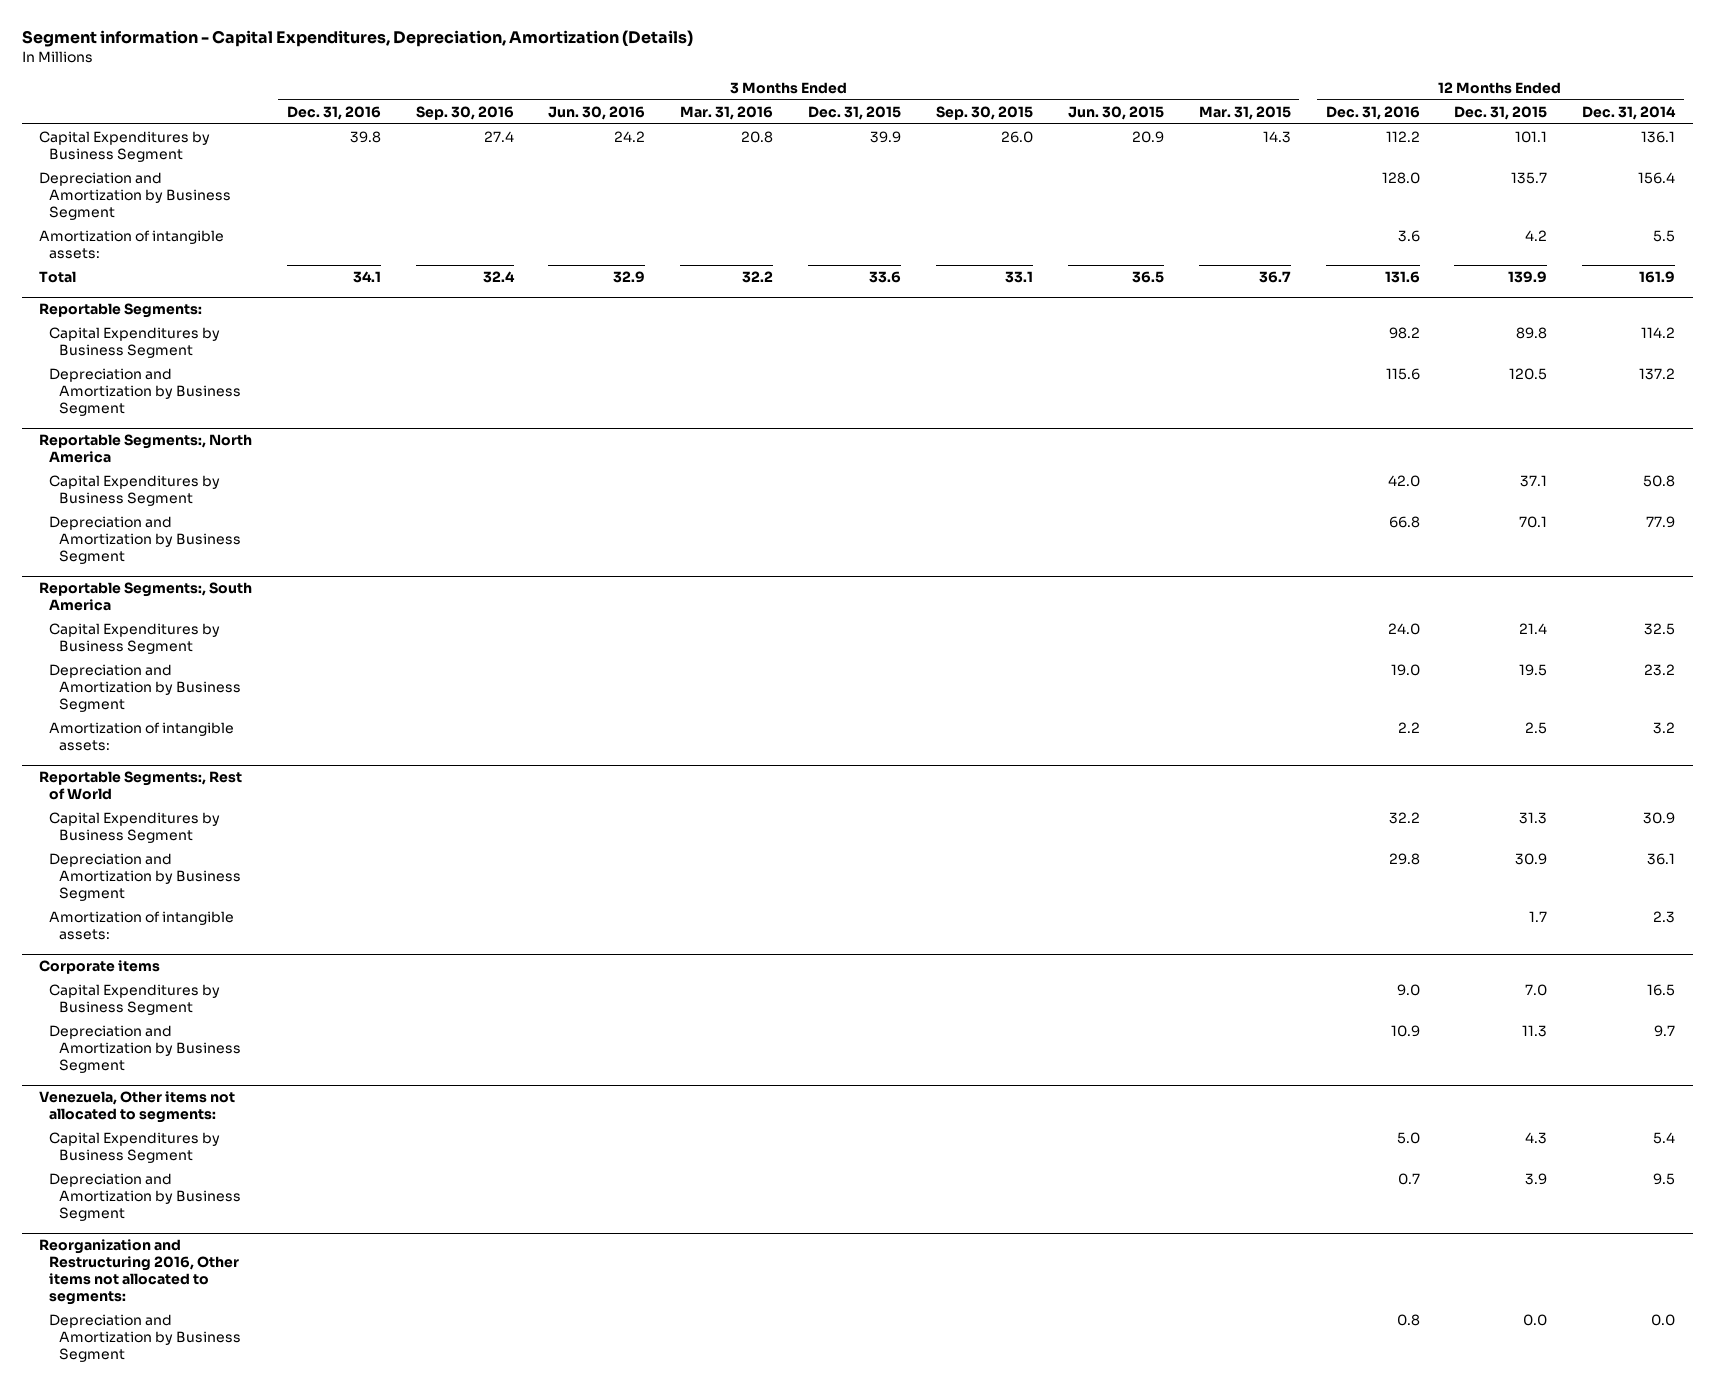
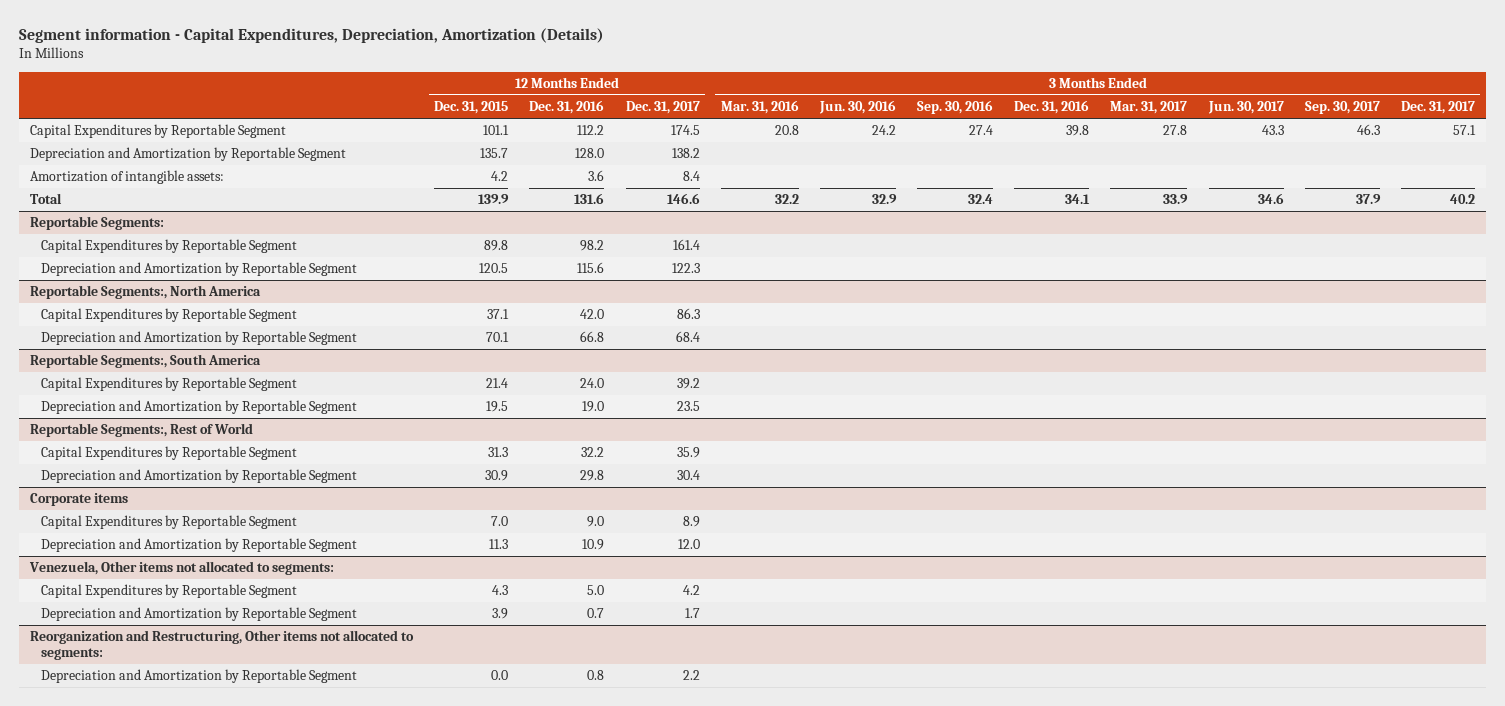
[808,105,902,120] Dec. 31, 2015 -> none
[936,105,1034,120] Sep. 30, 2015 -> none
[1067,105,1164,120] Jun. 30, 2015 -> none
[1198,105,1291,120] Mar. 31, 2015 -> none
[1582,105,1677,120] Dec. 31, 2014 -> none
none -> [625,101,700,115] Dec. 31, 2017
none -> [1110,101,1188,115] Mar. 31, 2017
none -> [1207,101,1284,115] Jun. 30, 2017
none -> [1304,101,1380,115] Sep. 30, 2017
none -> [1400,101,1475,115] Dec. 31, 2017
[38,131,210,162] Capital Expenditures by Business Segment -> [29,124,286,139] Capital Expenditures by Reportable Segment
[38,172,232,220] Depreciation and Amortization by Business Segment -> [29,147,346,162] Depreciation and Amortization by Reportable Segment
[49,327,221,358] Capital Expenditures by Business Segment -> [41,239,298,254] Capital Expenditures by Reportable Segment
[49,368,242,416] Depreciation and Amortization by Business Segment -> [41,262,358,277] Depreciation and Amortization by Reportable Segment
[49,475,221,506] Capital Expenditures by Business Segment -> [41,308,298,323] Capital Expenditures by Reportable Segment
[49,516,242,564] Depreciation and Amortization by Business Segment -> [41,331,358,346] Depreciation and Amortization by Reportable Segment
[49,722,235,751] Amortization of intangible assets: -> none
[49,623,221,654] Capital Expenditures by Business Segment -> [41,377,298,392] Capital Expenditures by Reportable Segment
[49,664,242,712] Depreciation and Amortization by Business Segment -> [41,400,358,415] Depreciation and Amortization by Reportable Segment
[49,911,235,940] Amortization of intangible assets: -> none
[49,812,221,843] Capital Expenditures by Business Segment -> [41,446,298,461] Capital Expenditures by Reportable Segment
[49,853,242,901] Depreciation and Amortization by Business Segment -> [41,469,358,484] Depreciation and Amortization by Reportable Segment
[49,984,221,1015] Capital Expenditures by Business Segment -> [41,515,298,530] Capital Expenditures by Reportable Segment
[49,1025,242,1073] Depreciation and Amortization by Business Segment -> [41,538,358,553] Depreciation and Amortization by Reportable Segment
[49,1132,221,1163] Capital Expenditures by Business Segment -> [41,584,298,599] Capital Expenditures by Reportable Segment
[49,1173,242,1221] Depreciation and Amortization by Business Segment -> [41,607,358,622] Depreciation and Amortization by Reportable Segment
[38,1239,240,1306] Reorganization and Restructuring 2016, Other items not allocated to segments: -> [29,630,414,660] Reorganization and Restructuring, Other items not allocated to segments:
[49,1314,242,1362] Depreciation and Amortization by Business Segment -> [41,669,358,684] Depreciation and Amortization by Reportable Segment

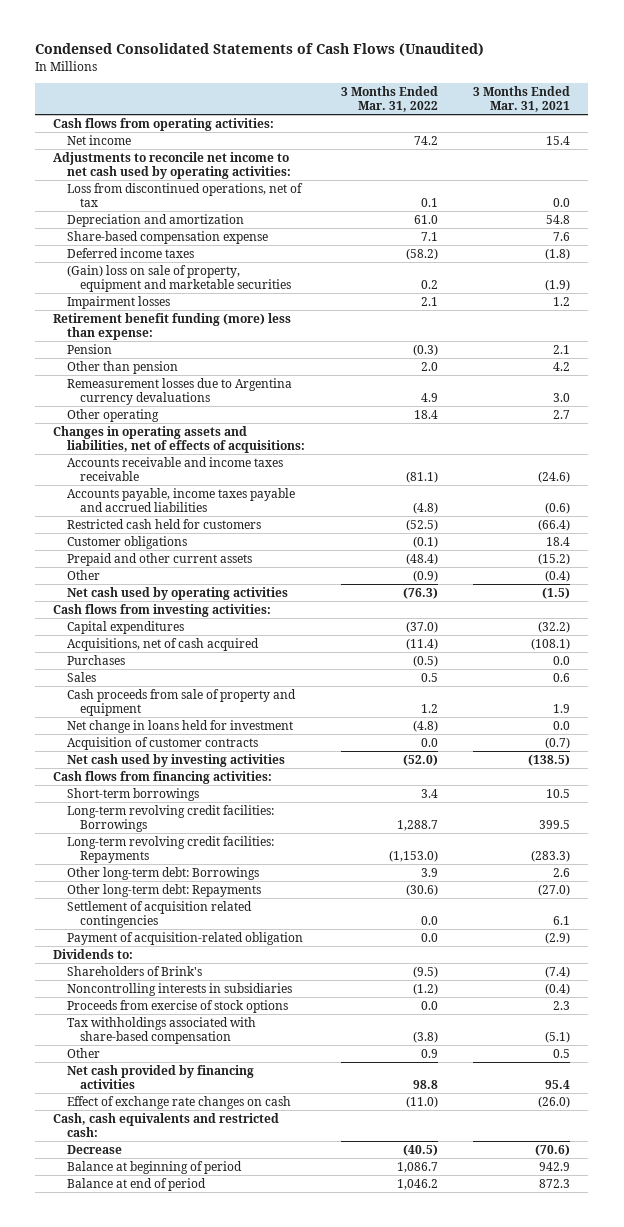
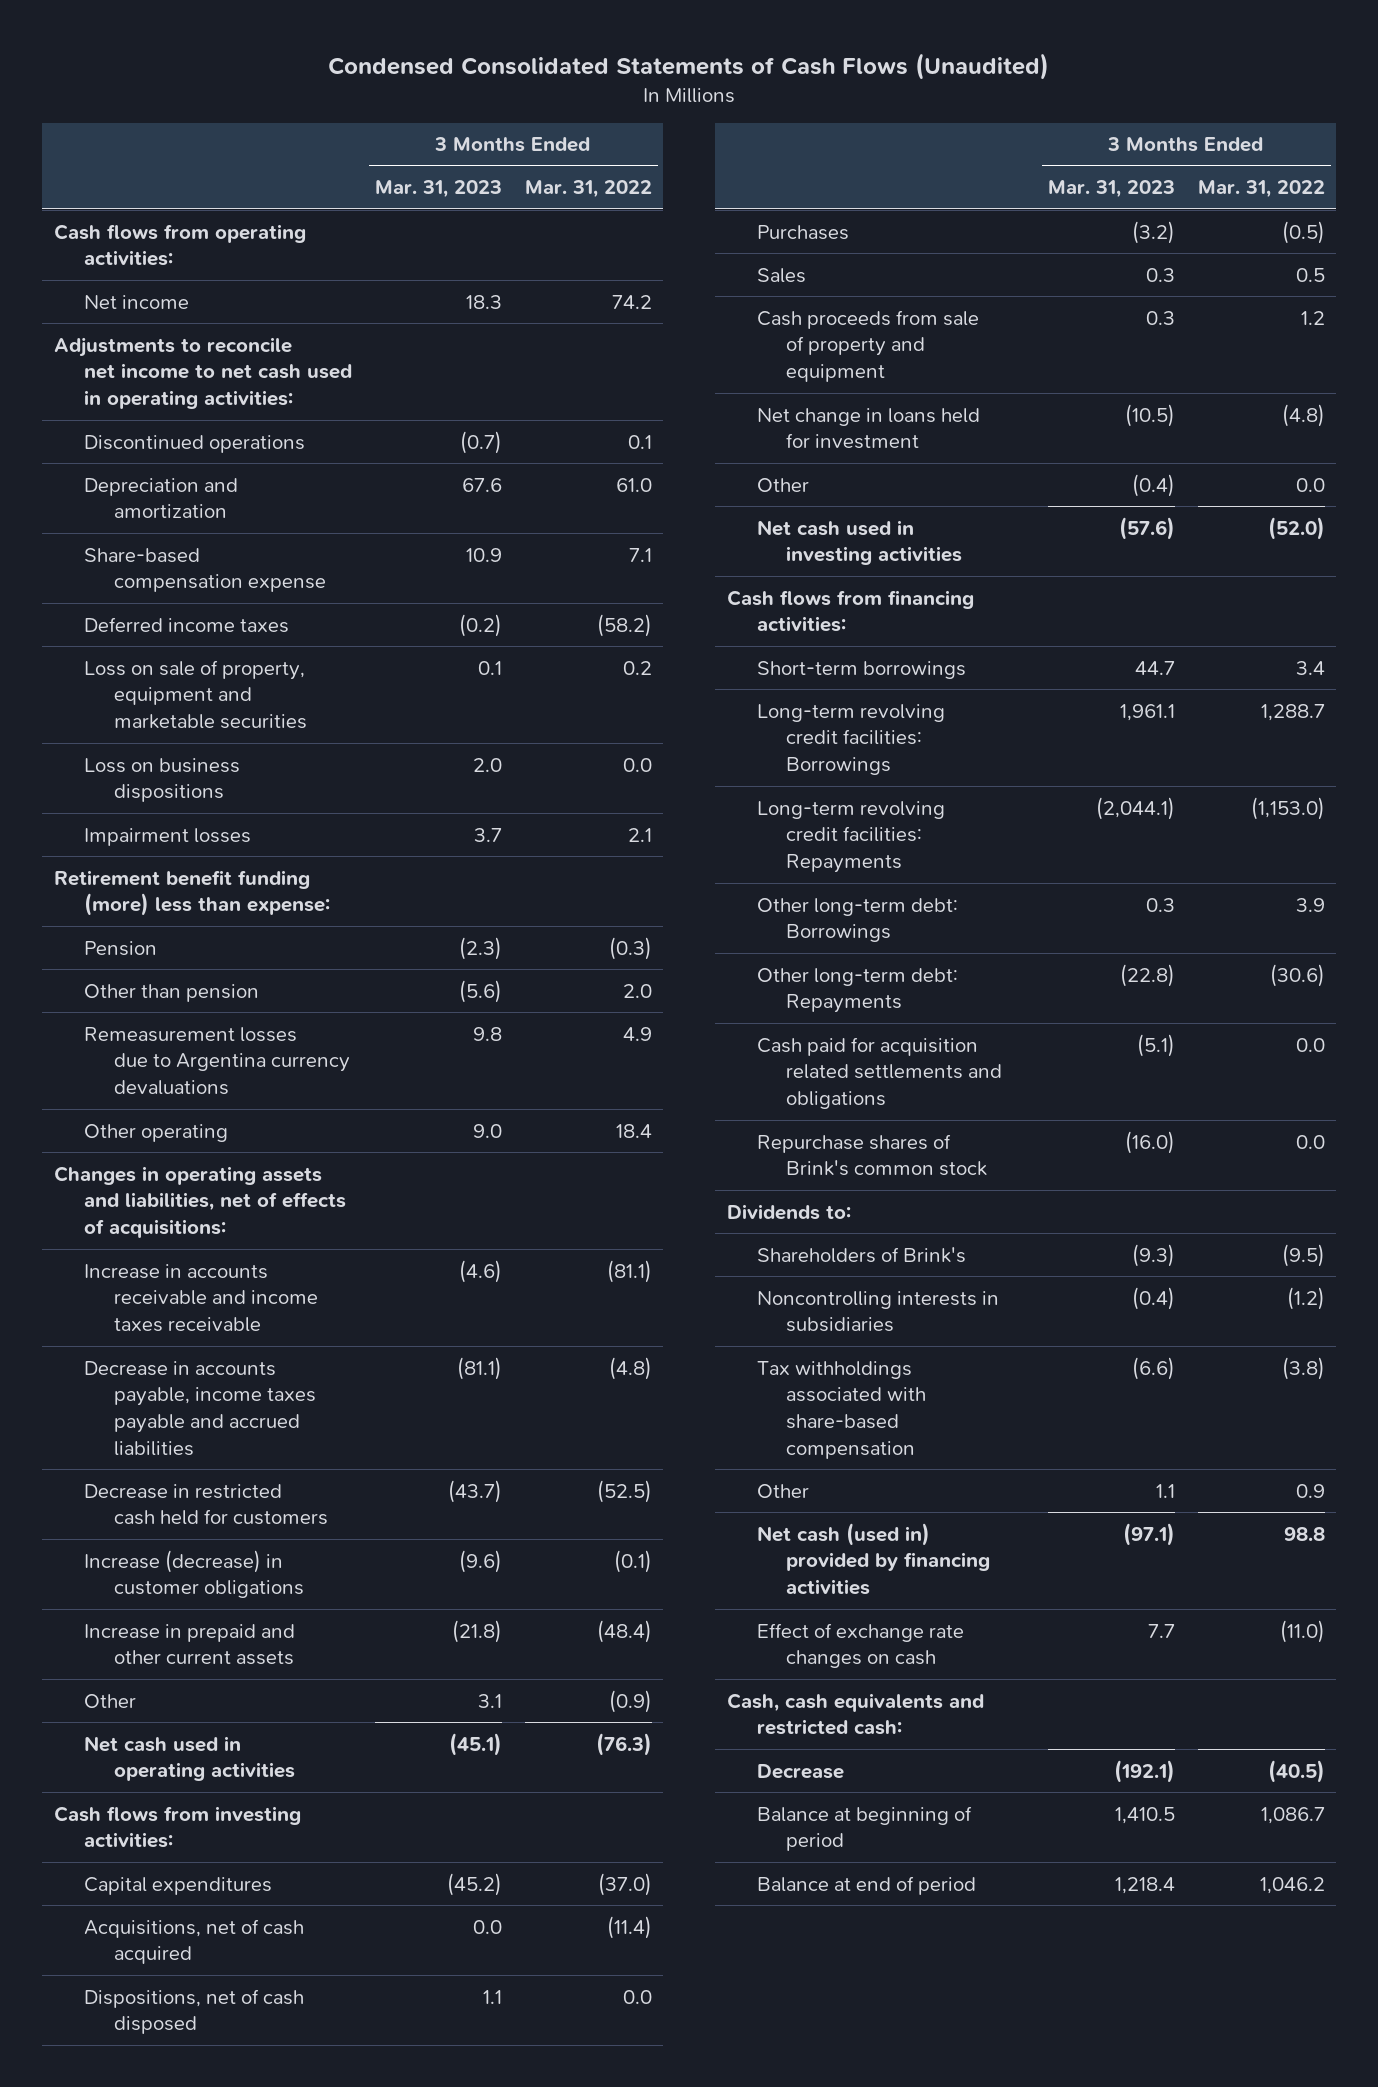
[473,85,571,113] 3 Months Ended Mar. 31, 2021 -> none
none -> [374,180,502,199] Mar. 31, 2023
[53,152,291,180] Adjustments to reconcile net income to net cash used by operating activities: -> [53,336,352,410] Adjustments to reconcile net income to net cash used in operating activities:
[66,183,303,208] Loss from discontinued operations, net of tax -> [83,434,305,453] Discontinued operations
[66,265,291,293] (Gain) loss on sale of property, equipment and marketable securities -> [83,659,307,730] Loss on sale of property, equipment and marketable securities
none -> [83,757,240,803] Loss on business dispositions
[66,457,283,482] Accounts receivable and income taxes receivable -> [83,1263,318,1333] Increase in accounts receivable and income taxes receivable
[66,488,295,513] Accounts payable, income taxes payable and accrued liabilities -> [83,1360,316,1456] Decrease in accounts payable, income taxes payable and accrued liabilities
[66,519,261,530] Restricted cash held for customers -> [83,1483,328,1526] Decrease in restricted cash held for customers
[66,536,187,550] Customer obligations -> [83,1549,304,1599] Increase (decrease) in customer obligations
[66,553,252,567] Prepaid and other current assets -> [83,1623,295,1666] Increase in prepaid and other current assets
[66,587,288,601] Net cash used by operating activities -> [83,1735,295,1782] Net cash used in operating activities
none -> [83,1988,304,2035] Dispositions, net of cash disposed
[66,737,258,751] Acquisition of customer contracts -> none
none -> [756,477,809,492] Other
[66,754,285,768] Net cash used by investing activities -> [756,519,963,566] Net cash used in investing activities
[66,901,252,929] Settlement of acquisition related contingencies -> none
[66,932,303,946] Payment of acquisition-related obligation -> [756,1036,1003,1110] Cash paid for acquisition related settlements and obligations
none -> [756,1133,988,1177] Repurchase shares of Brink's common stock
[66,1000,288,1014] Proceeds from exercise of stock options -> none
[66,1065,254,1090] Net cash provided by financing activities -> [756,1522,991,1596] Net cash (used in) provided by financing activities

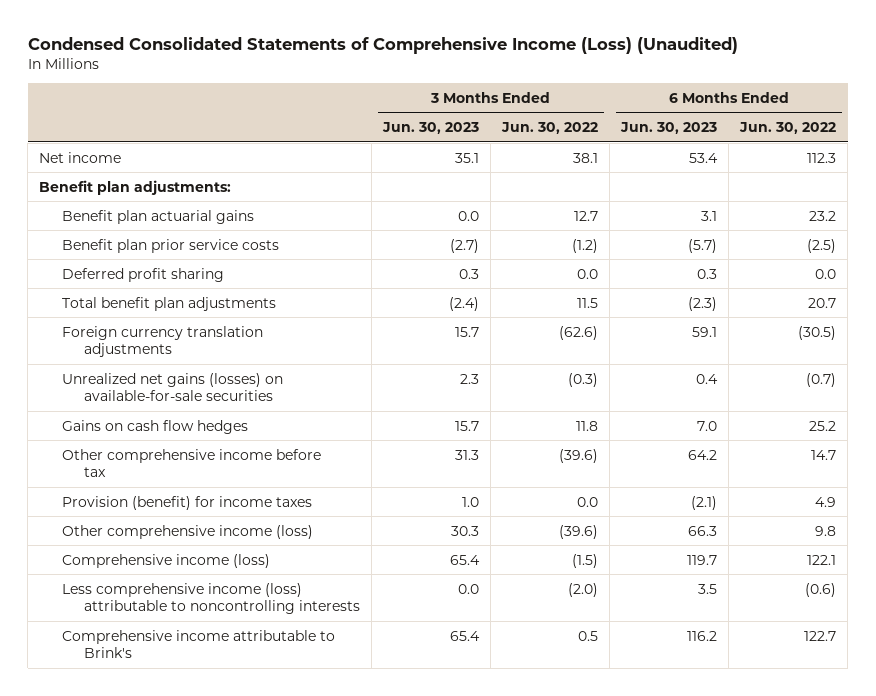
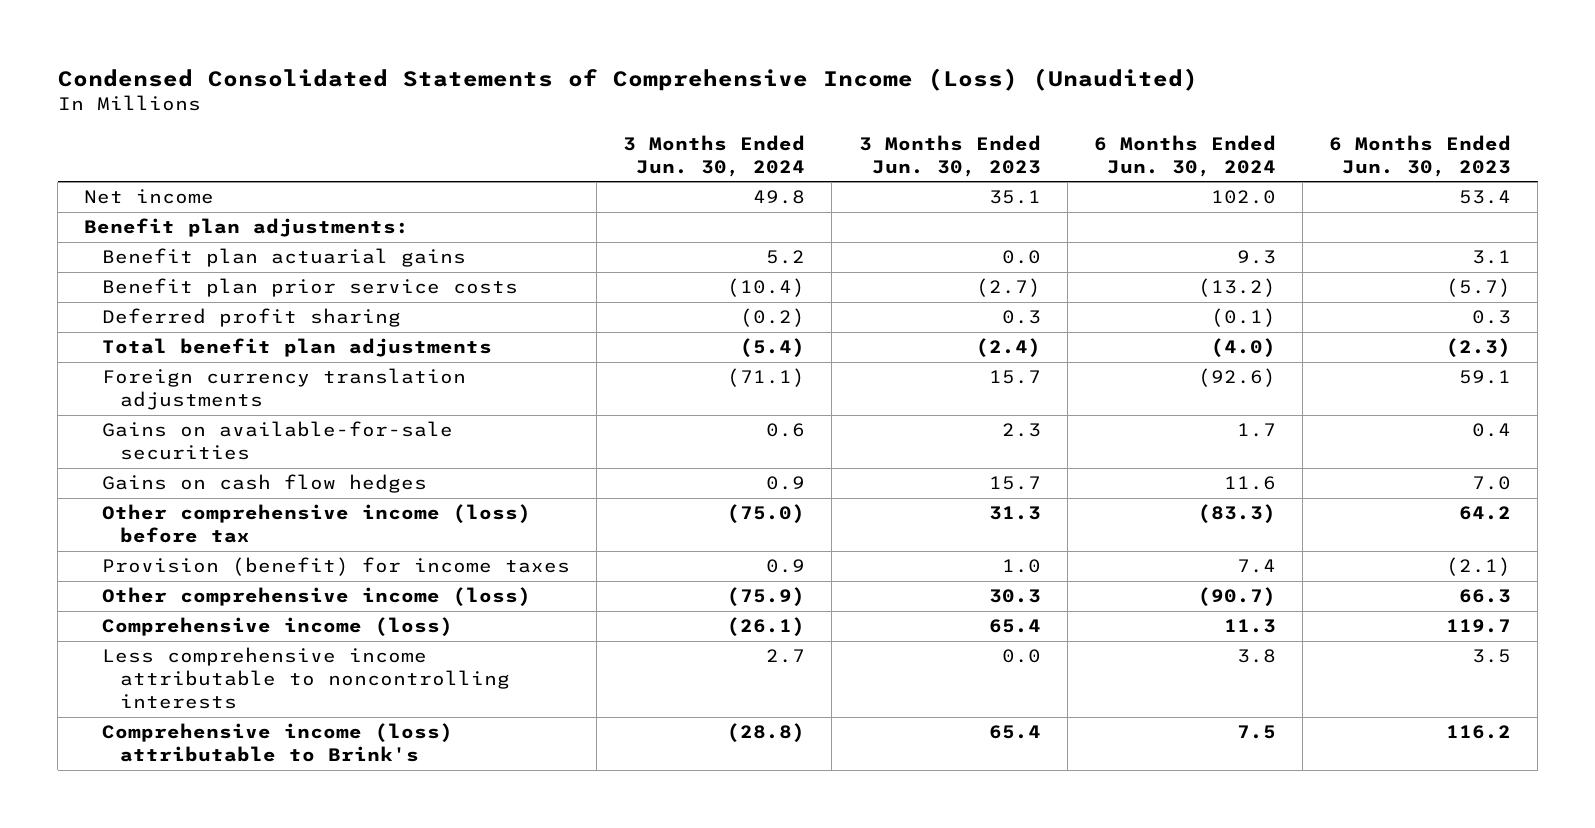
[501,122,599,135] Jun. 30, 2022 -> none
[739,122,837,135] Jun. 30, 2022 -> none
none -> [623,135,806,177] 3 Months Ended Jun. 30, 2024
none -> [1093,135,1276,177] 6 Months Ended Jun. 30, 2024
[61,372,283,402] Unrealized net gains (losses) on available-for-sale securities -> [102,421,454,461] Gains on available-for-sale securities
[61,448,321,478] Other comprehensive income before tax -> [102,504,532,544] Other comprehensive income (loss) before tax
[61,582,361,615] Less comprehensive income (loss) attributable to noncontrolling interests -> [102,647,510,710] Less comprehensive income attributable to noncontrolling interests
[61,629,335,659] Comprehensive income attributable to Brink's -> [102,723,454,763] Comprehensive income (loss) attributable to Brink's

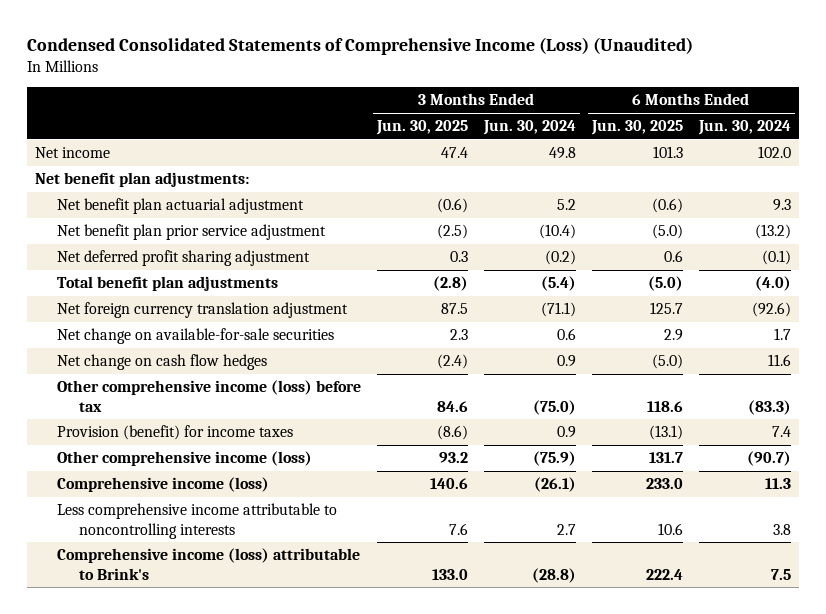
[858,135,1041,177] 3 Months Ended Jun. 30, 2023 -> none
[1329,135,1512,177] 6 Months Ended Jun. 30, 2023 -> none
none -> [375,120,468,136] Jun. 30, 2025
none -> [590,120,683,136] Jun. 30, 2025
[84,218,410,238] Benefit plan adjustments: -> [35,172,250,188] Net benefit plan adjustments:
[102,248,467,268] Benefit plan actuarial gains -> [56,198,304,215] Net benefit plan actuarial adjustment
[102,278,519,298] Benefit plan prior service costs -> [56,224,326,241] Net benefit plan prior service adjustment
[102,308,402,328] Deferred profit sharing -> [56,250,310,267] Net deferred profit sharing adjustment
[102,368,467,411] Foreign currency translation adjustments -> [56,302,348,319] Net foreign currency translation adjustment
[102,421,454,461] Gains on available-for-sale securities -> [56,328,334,345] Net change on available-for-sale securities
[102,474,428,494] Gains on cash flow hedges -> [56,354,267,371] Net change on cash flow hedges

